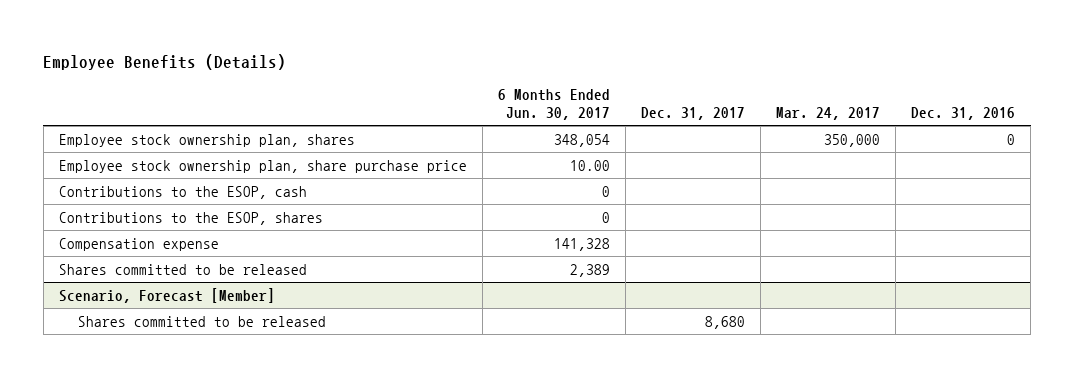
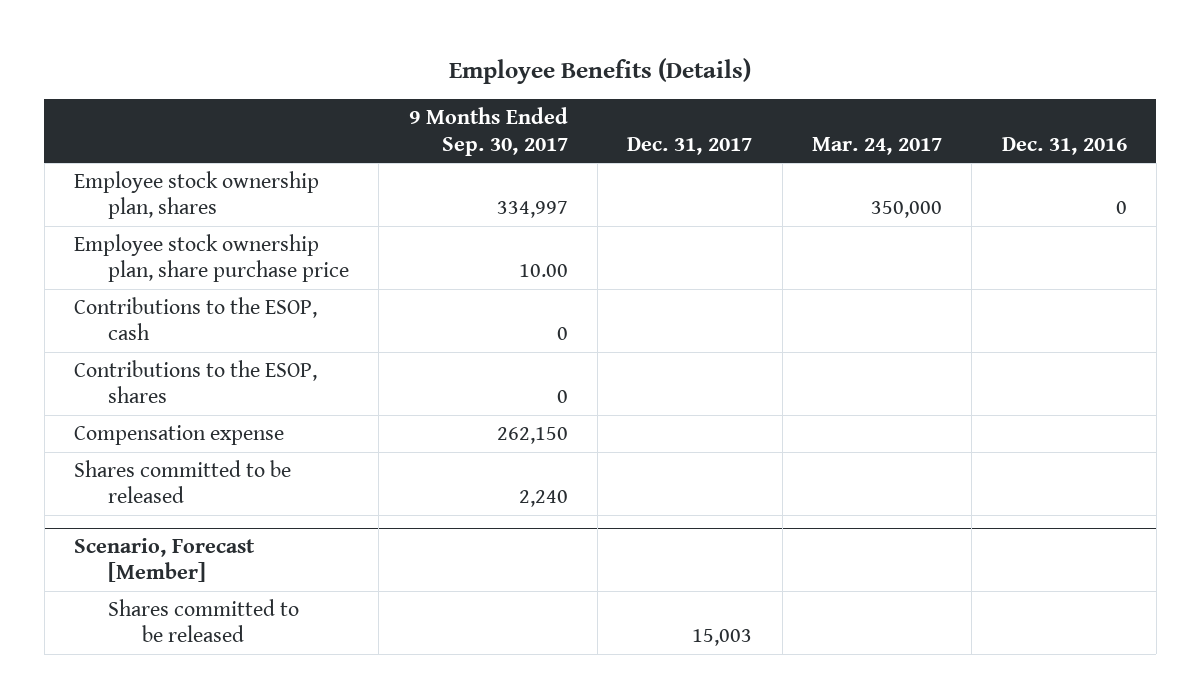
[498,89,611,120] 6 Months Ended Jun. 30, 2017 -> none
none -> [408,107,568,156] 9 Months Ended Sep. 30, 2017
[705,315,746,329] 8,680 -> [692,629,753,647] 15,003

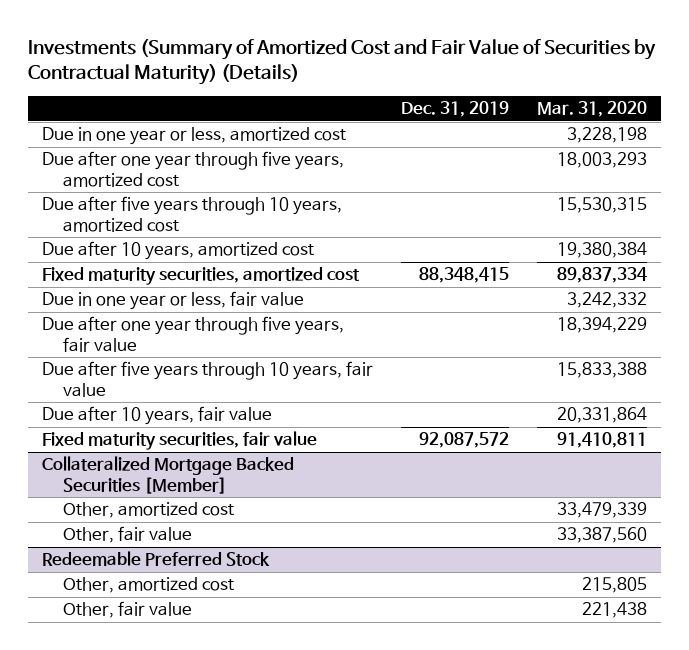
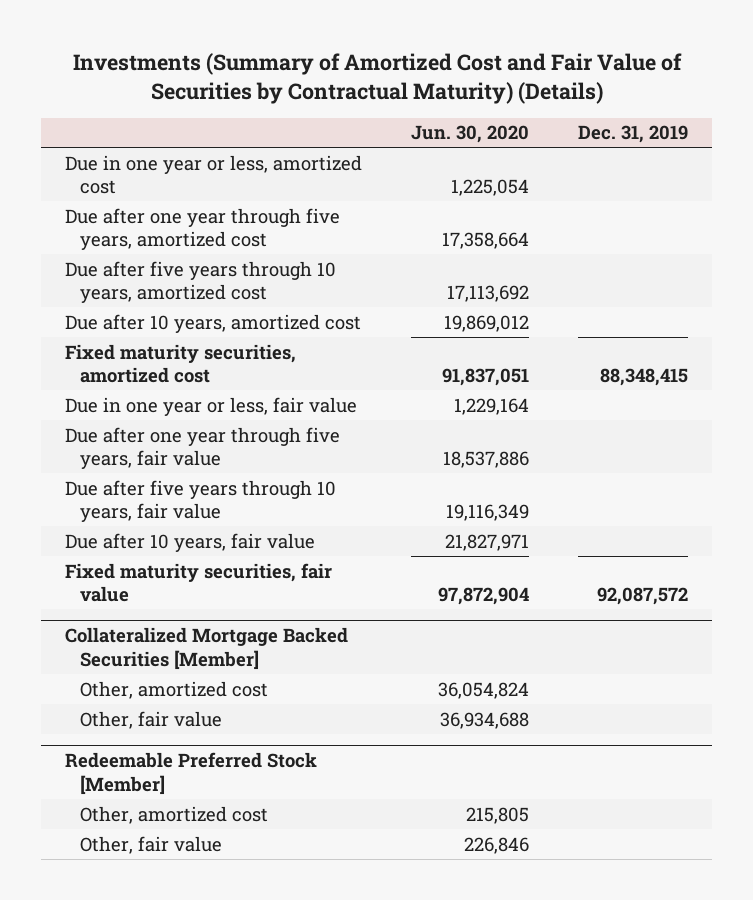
[536,101,647,118] Mar. 31, 2020 -> none
none -> [411,125,530,144] Jun. 30, 2020
[41,551,270,567] Redeemable Preferred Stock -> [65,752,318,796] Redeemable Preferred Stock [Member]

